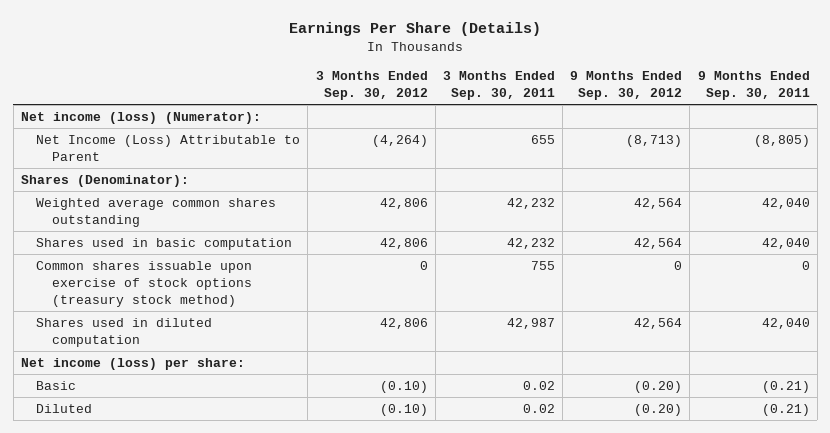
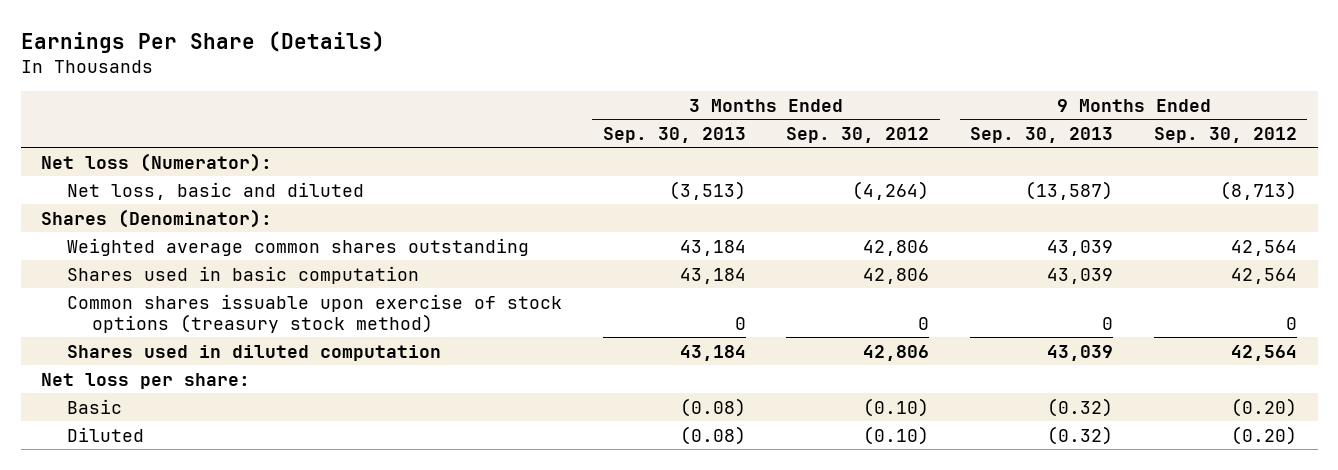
[442,71,555,100] 3 Months Ended Sep. 30, 2011 -> none
[697,71,810,100] 9 Months Ended Sep. 30, 2011 -> none
none -> [602,126,746,143] Sep. 30, 2013
none -> [970,126,1114,143] Sep. 30, 2013
[20,111,261,124] Net income (loss) (Numerator): -> [41,152,273,172] Net loss (Numerator):
[36,134,301,161] Net Income (Loss) Attributable to Parent -> [66,181,364,200] Net loss, basic and diluted
[20,357,245,370] Net income (loss) per share: -> [41,372,251,389] Net loss per share:

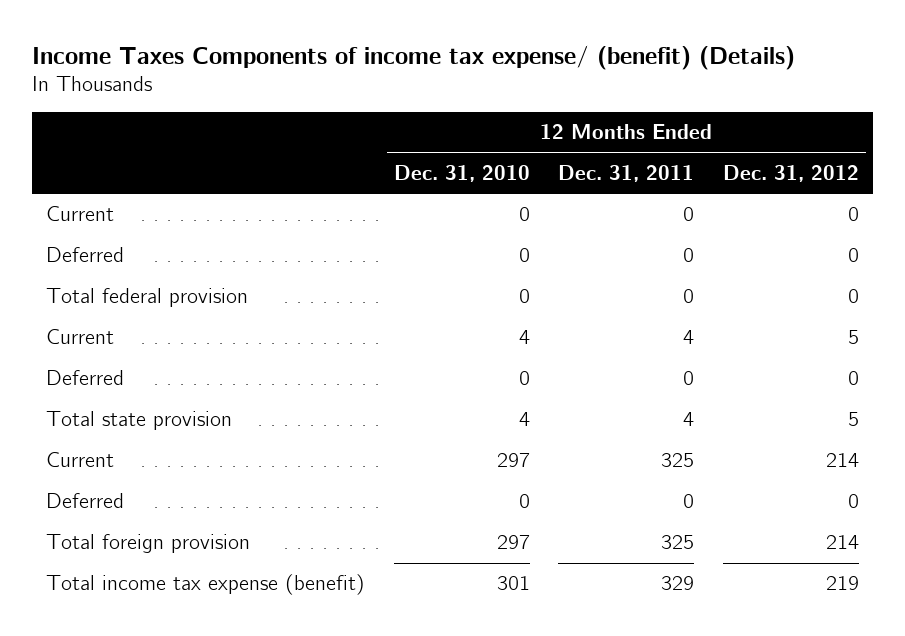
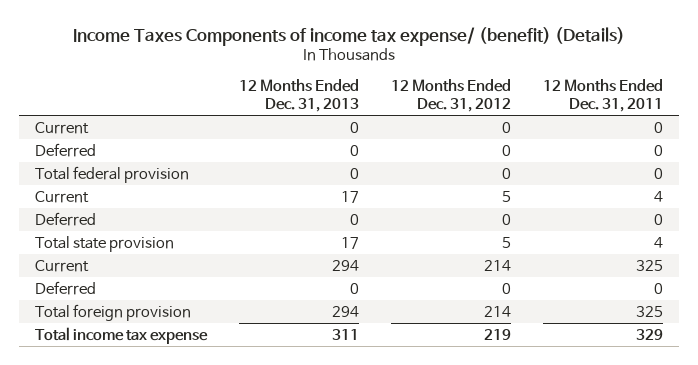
[393,165,530,183] Dec. 31, 2010 -> none
none -> [238,79,359,112] 12 Months Ended Dec. 31, 2013
[46,574,366,596] Total income tax expense (benefit) -> [34,326,208,344] Total income tax expense

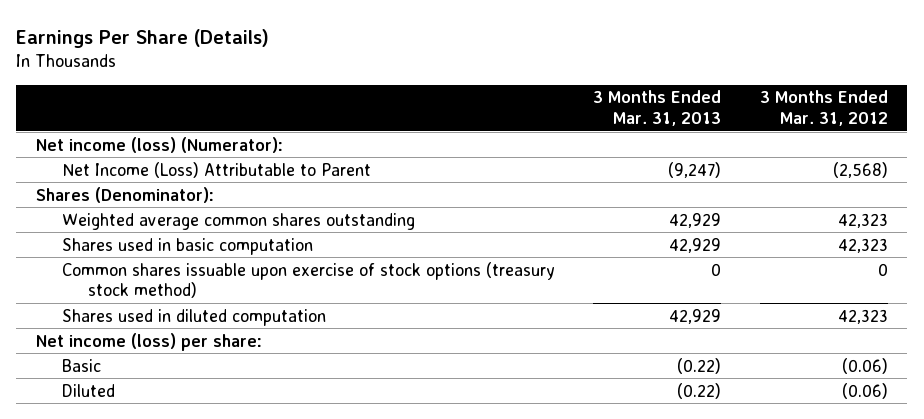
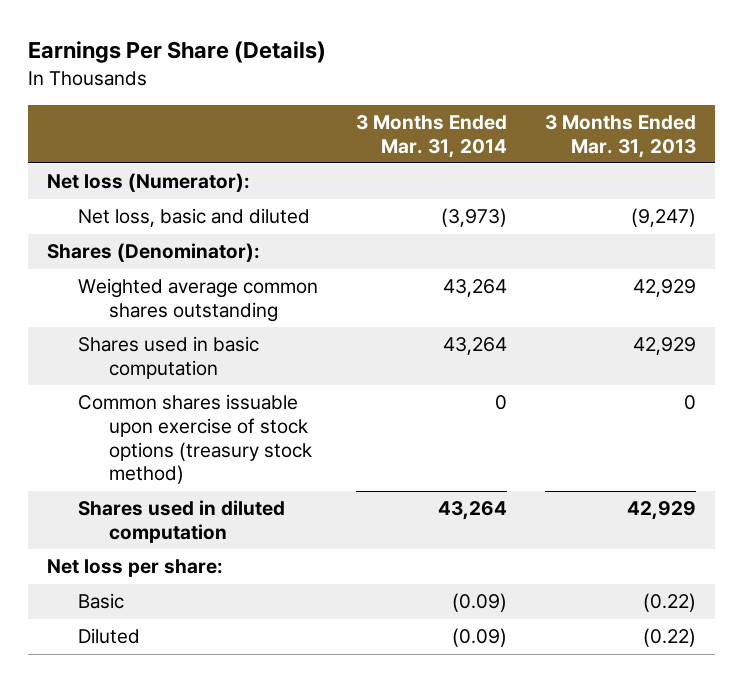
[759,90,888,126] 3 Months Ended Mar. 31, 2012 -> none
none -> [355,114,507,158] 3 Months Ended Mar. 31, 2014
[35,136,283,153] Net income (loss) (Numerator): -> [47,173,251,193] Net loss (Numerator):
[61,161,371,178] Net Income (Loss) Attributable to Parent -> [77,208,310,228] Net loss, basic and diluted
[35,332,262,351] Net income (loss) per share: -> [47,559,224,578] Net loss per share:

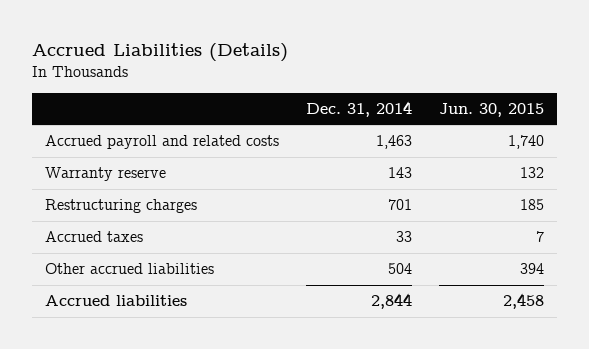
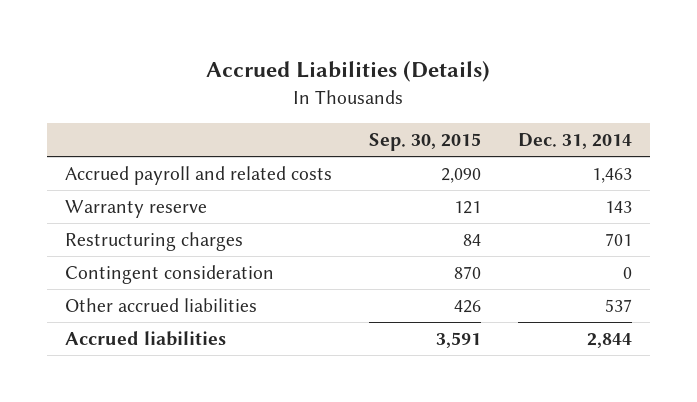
[438,102,544,117] Jun. 30, 2015 -> none
none -> [368,133,481,152] Sep. 30, 2015
[45,231,144,243] Accrued taxes -> none
none -> [65,264,275,284] Contingent consideration
[388,263,413,275] 504 -> [604,298,632,312] 537

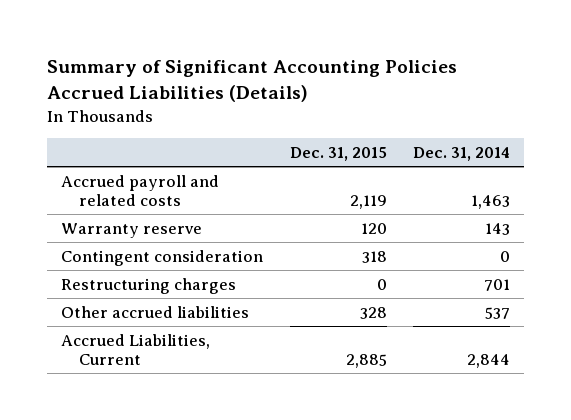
[206,61,491,83] Accrued Liabilities (Details) -> [47,60,458,102] Summary of Significant Accounting Policies Accrued Liabilities (Details)
[368,133,481,152] Sep. 30, 2015 -> none
none -> [289,146,387,161] Dec. 31, 2015
[65,231,244,251] Restructuring charges -> [60,277,236,294] Restructuring charges
[65,330,227,346] Accrued liabilities -> [60,333,210,365] Accrued Liabilities, Current

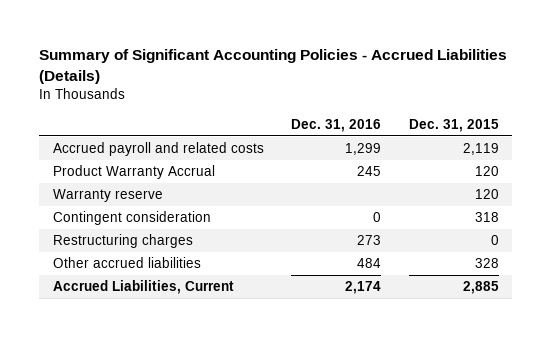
[47,60,458,102] Summary of Significant Accounting Policies Accrued Liabilities (Details) -> [38,48,507,84] Summary of Significant Accounting Policies - Accrued Liabilities (Details)
[413,146,511,161] Dec. 31, 2014 -> none
none -> [291,119,382,133] Dec. 31, 2016
none -> [52,165,215,180] Product Warranty Accrual

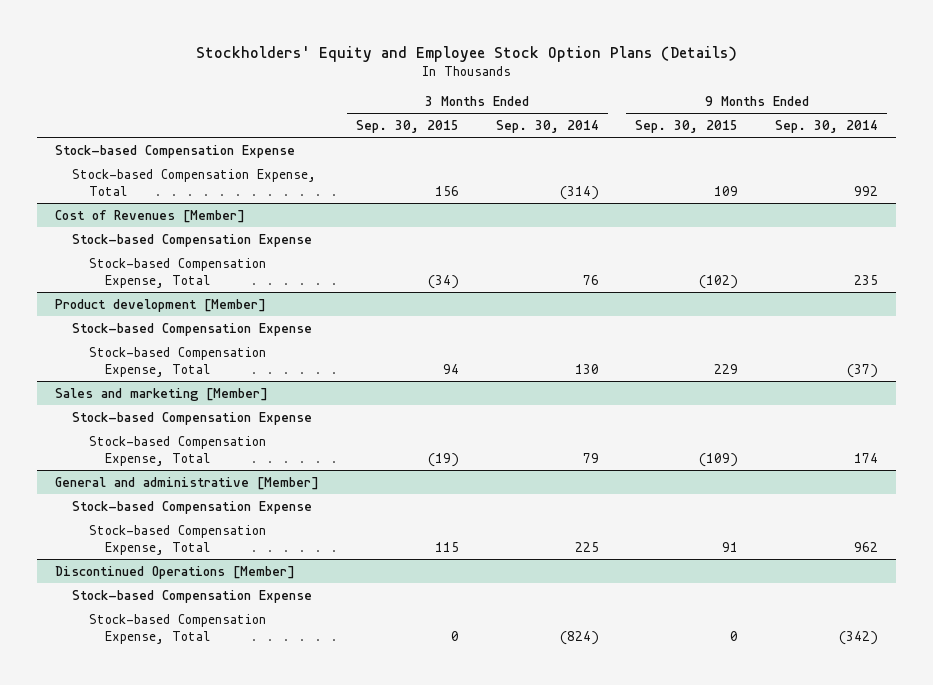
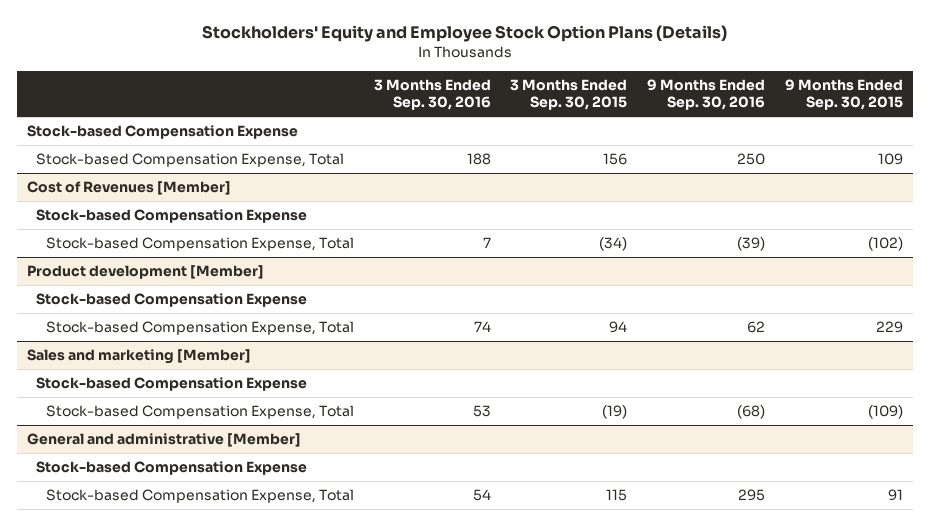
[495,120,599,134] Sep. 30, 2014 -> none
[774,120,878,134] Sep. 30, 2014 -> none
none -> [373,78,491,111] 3 Months Ended Sep. 30, 2016
none -> [647,78,766,111] 9 Months Ended Sep. 30, 2016
[55,565,296,579] Discontinued Operations [Member] -> none
[71,589,312,603] Stock-based Compensation Expense -> none
[88,613,266,645] Stock-based Compensation Expense, Total -> none

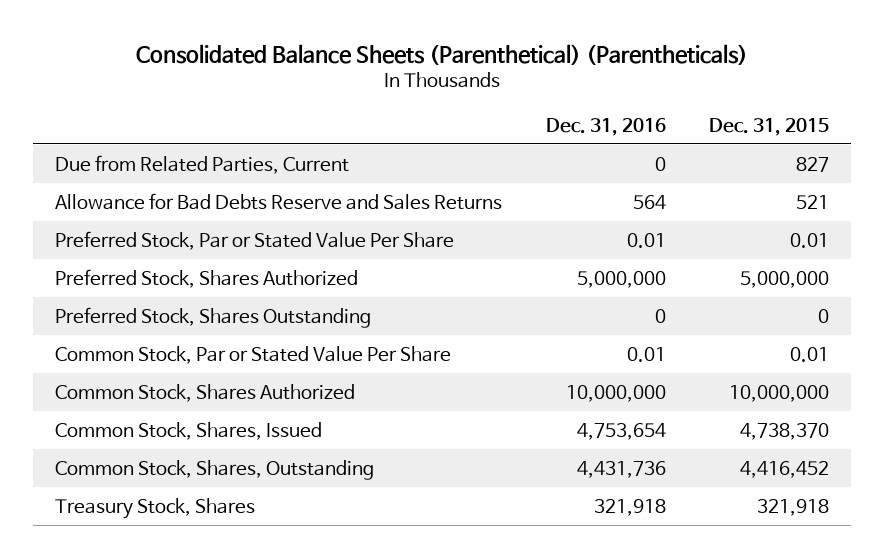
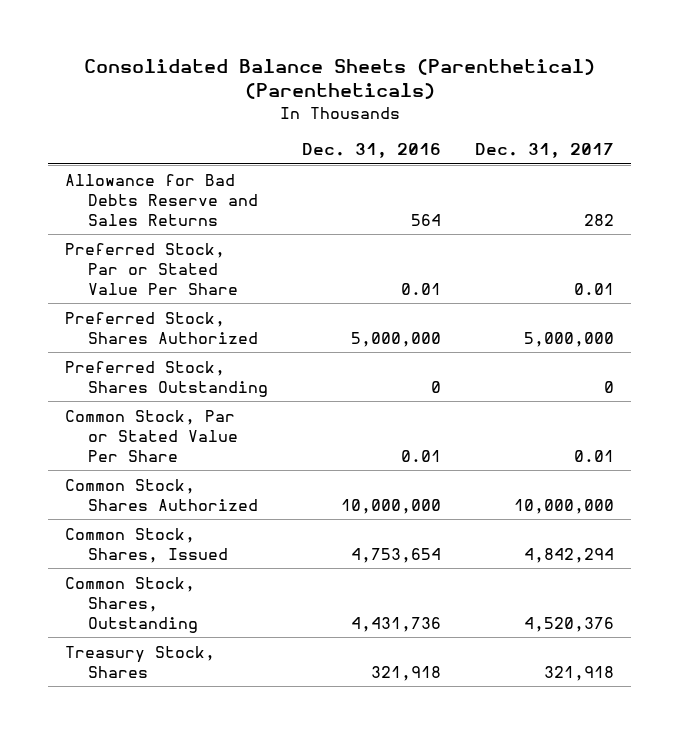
[709,117,830,136] Dec. 31, 2015 -> none
none -> [475,143,615,159] Dec. 31, 2017
[54,154,349,174] Due from Related Parties, Current -> none

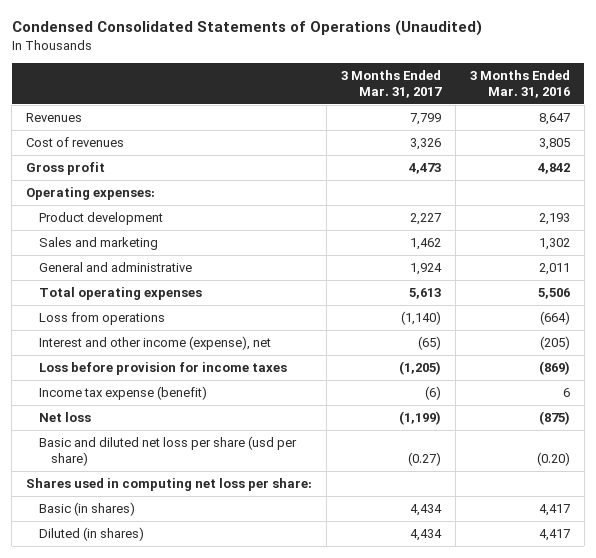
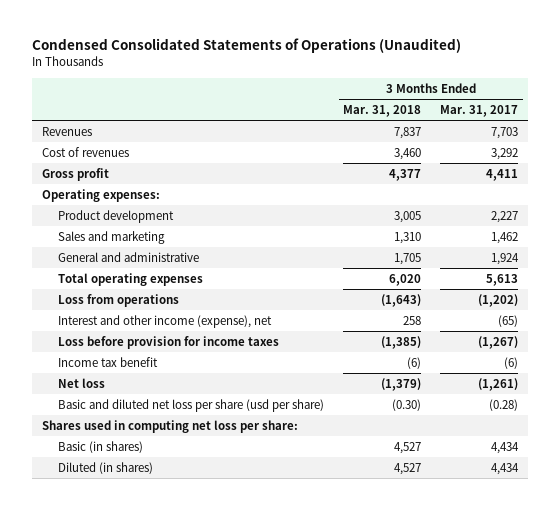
[469,70,570,98] 3 Months Ended Mar. 31, 2016 -> none
none -> [343,104,422,117] Mar. 31, 2018
[410,113,442,126] 7,799 -> [491,126,519,139] 7,703
[410,138,442,151] 3,326 -> [491,147,519,160] 3,292
[409,163,442,175] 4,473 -> [486,168,519,181] 4,411
[401,311,442,326] (1,140) -> [478,293,519,307] (1,202)
[399,361,442,376] (1,205) -> [478,335,519,349] (1,267)
[38,386,207,401] Income tax expense (benefit) -> [58,356,159,367] Income tax benefit
[399,411,442,426] (1,199) -> [478,377,519,391] (1,261)
[408,451,442,466] (0.27) -> [489,398,519,411] (0.28)

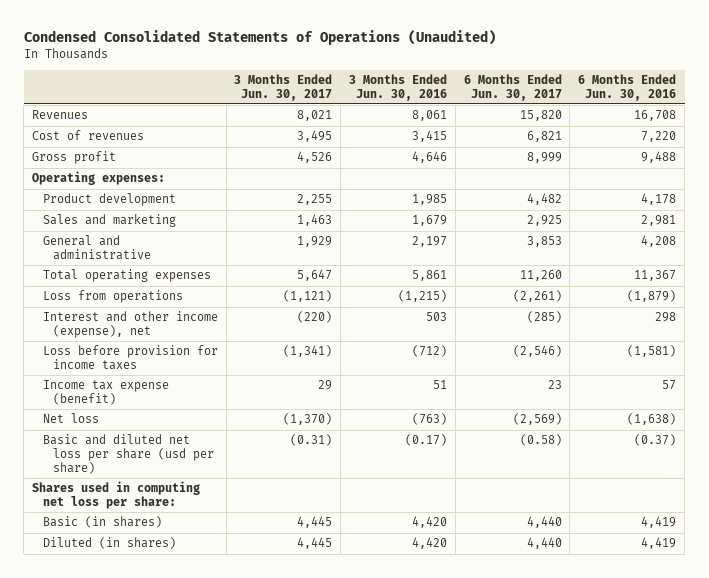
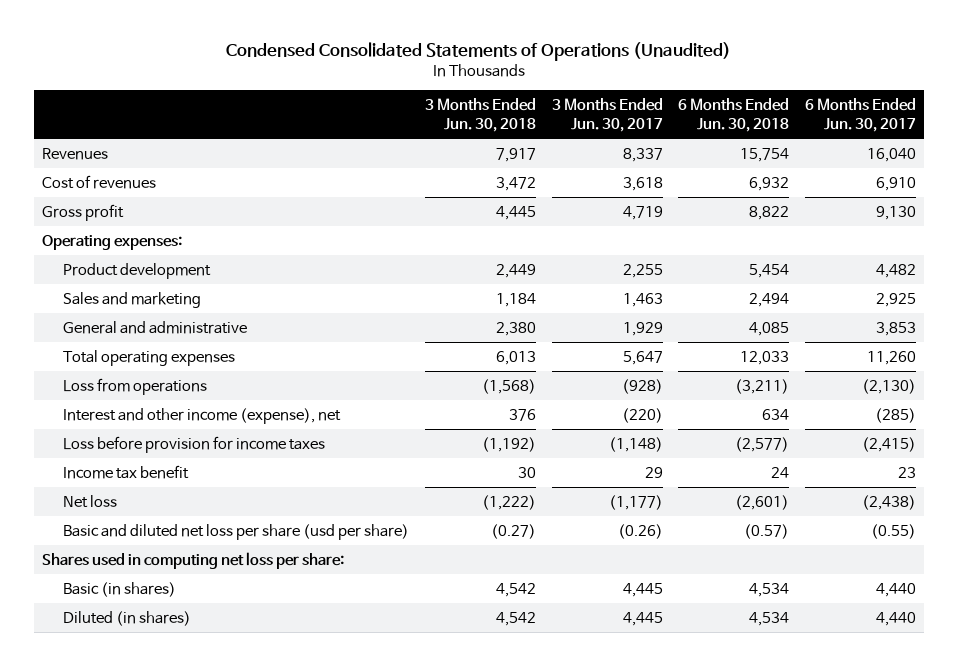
[349,73,448,101] 3 Months Ended Jun. 30, 2016 -> none
[578,73,677,101] 6 Months Ended Jun. 30, 2016 -> none
none -> [424,98,536,132] 3 Months Ended Jun. 30, 2018
none -> [678,98,790,132] 6 Months Ended Jun. 30, 2018
[297,110,333,122] 8,021 -> [622,147,663,162] 8,337
[519,110,562,122] 15,820 -> [867,147,917,162] 16,040
[297,130,333,143] 3,495 -> [622,176,663,191] 3,618
[526,131,562,143] 6,821 -> [876,176,917,191] 6,910
[297,151,333,164] 4,526 -> [622,205,663,220] 4,719
[526,152,562,164] 8,999 -> [876,205,917,220] 9,130
[283,290,333,303] (1,121) -> [621,378,663,394] (928)
[512,290,562,303] (2,261) -> [862,378,917,394] (2,130)
[283,345,333,358] (1,341) -> [608,436,663,452] (1,148)
[512,345,562,358] (2,546) -> [862,436,917,452] (2,415)
[42,380,169,406] Income tax expense (benefit) -> [63,464,190,479] Income tax benefit
[283,413,333,426] (1,370) -> [608,494,663,510] (1,177)
[512,413,562,426] (2,569) -> [862,494,917,510] (2,438)
[290,434,333,447] (0.31) -> [617,523,663,539] (0.26)
[519,434,562,447] (0.58) -> [871,523,917,539] (0.55)

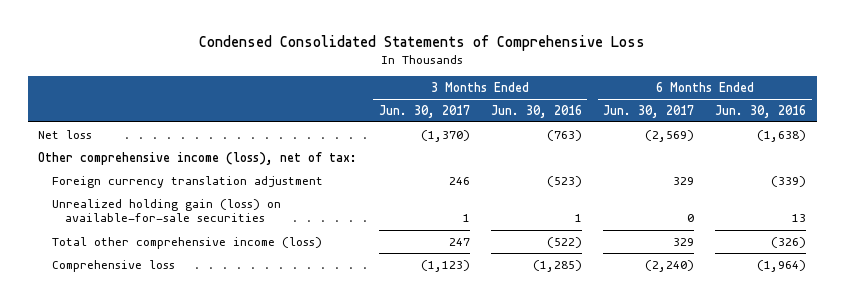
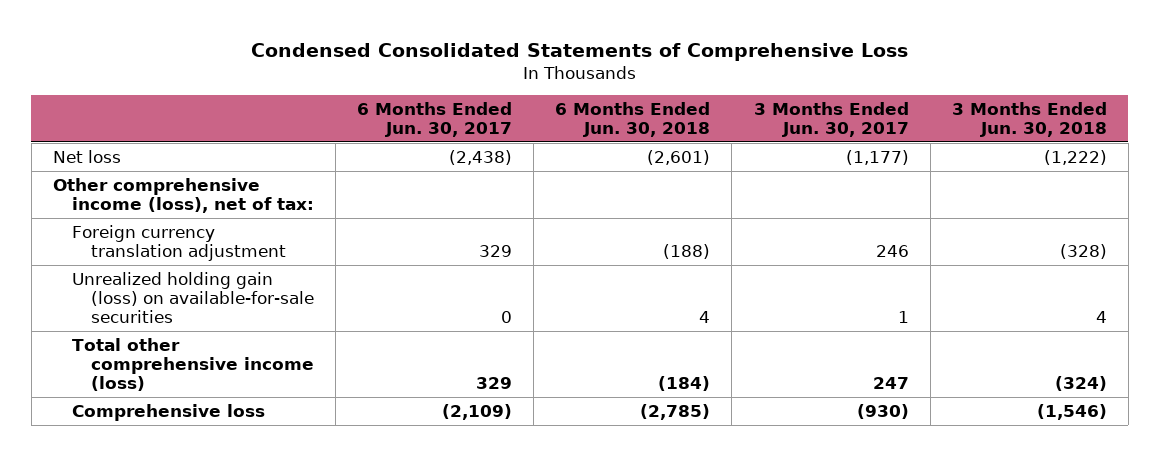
[490,104,582,118] Jun. 30, 2016 -> none
[715,104,807,118] Jun. 30, 2016 -> none
none -> [555,101,711,137] 6 Months Ended Jun. 30, 2018
none -> [951,101,1107,137] 3 Months Ended Jun. 30, 2018
[420,129,470,142] (1,370) -> [845,149,909,165] (1,177)
[645,129,695,142] (2,569) -> [449,149,513,165] (2,438)
[420,259,470,272] (1,123) -> [856,403,909,419] (930)
[645,259,695,272] (2,240) -> [442,403,513,420] (2,109)

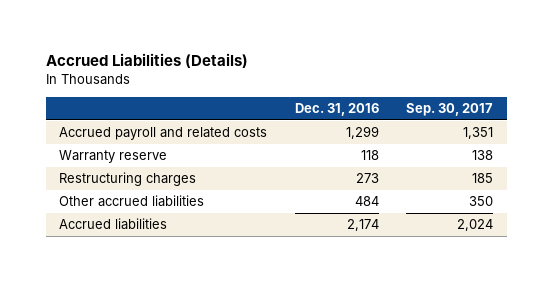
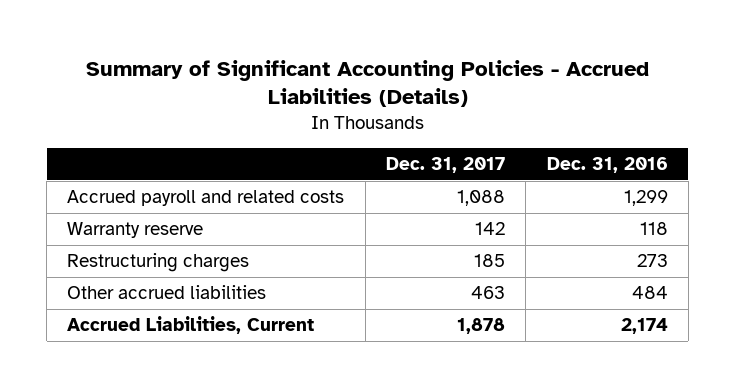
[45,53,248,69] Accrued Liabilities (Details) -> [85,59,649,108] Summary of Significant Accounting Policies - Accrued Liabilities (Details)
[406,103,494,117] Sep. 30, 2017 -> none
none -> [386,157,506,174] Dec. 31, 2017
[59,218,168,231] Accrued liabilities -> [67,316,315,335] Accrued Liabilities, Current

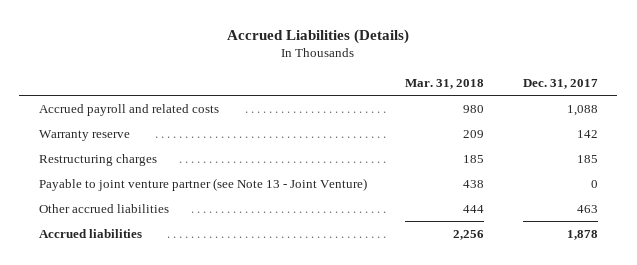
[85,59,649,108] Summary of Significant Accounting Policies - Accrued Liabilities (Details) -> [227,28,410,44] Accrued Liabilities (Details)
[546,157,668,174] Dec. 31, 2016 -> none
none -> [405,79,485,90] Mar. 31, 2018
none -> [38,177,367,191] Payable to joint venture partner (see Note 13 - Joint Venture)
[67,316,315,335] Accrued Liabilities, Current -> [38,228,142,238] Accrued liabilities

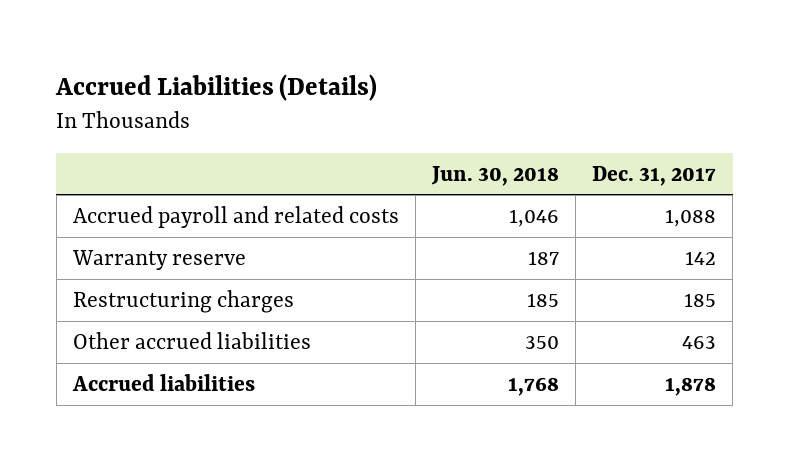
[405,79,485,90] Mar. 31, 2018 -> none
none -> [431,165,560,186] Jun. 30, 2018
[38,177,367,191] Payable to joint venture partner (see Note 13 - Joint Venture) -> none

